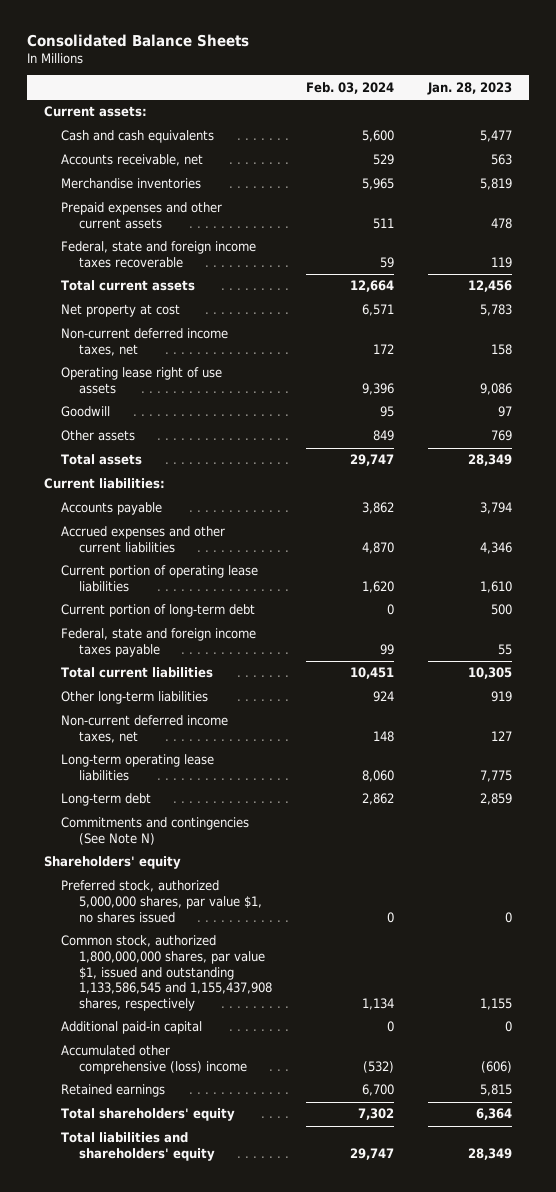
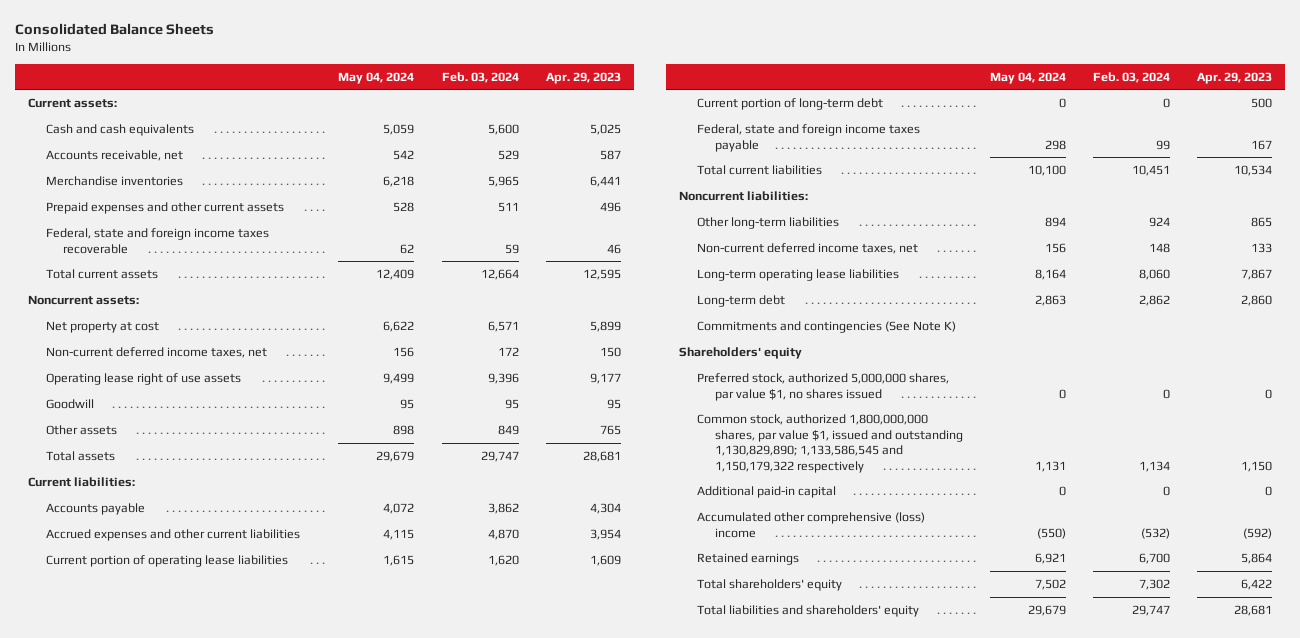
[427,81,513,95] Jan. 28, 2023 -> none
none -> [338,71,415,84] May 04, 2024
none -> [545,71,621,84] Apr. 29, 2023
none -> [28,294,140,305] Noncurrent assets:
none -> [679,190,809,201] Noncurrent liabilities:
[61,817,250,846] Commitments and contingencies (See Note N) -> [696,320,956,333] Commitments and contingencies (See Note K)
[61,935,273,1011] Common stock, authorized 1,800,000,000 shares, par value $1, issued and outstanding 1,133,586,545 and 1,155,437,908 shares, respectively -> [696,413,963,473] Common stock, authorized 1,800,000,000 shares, par value $1, issued and outstanding 1,130,829,890; 1,133,586,545 and 1,150,179,322 respectively

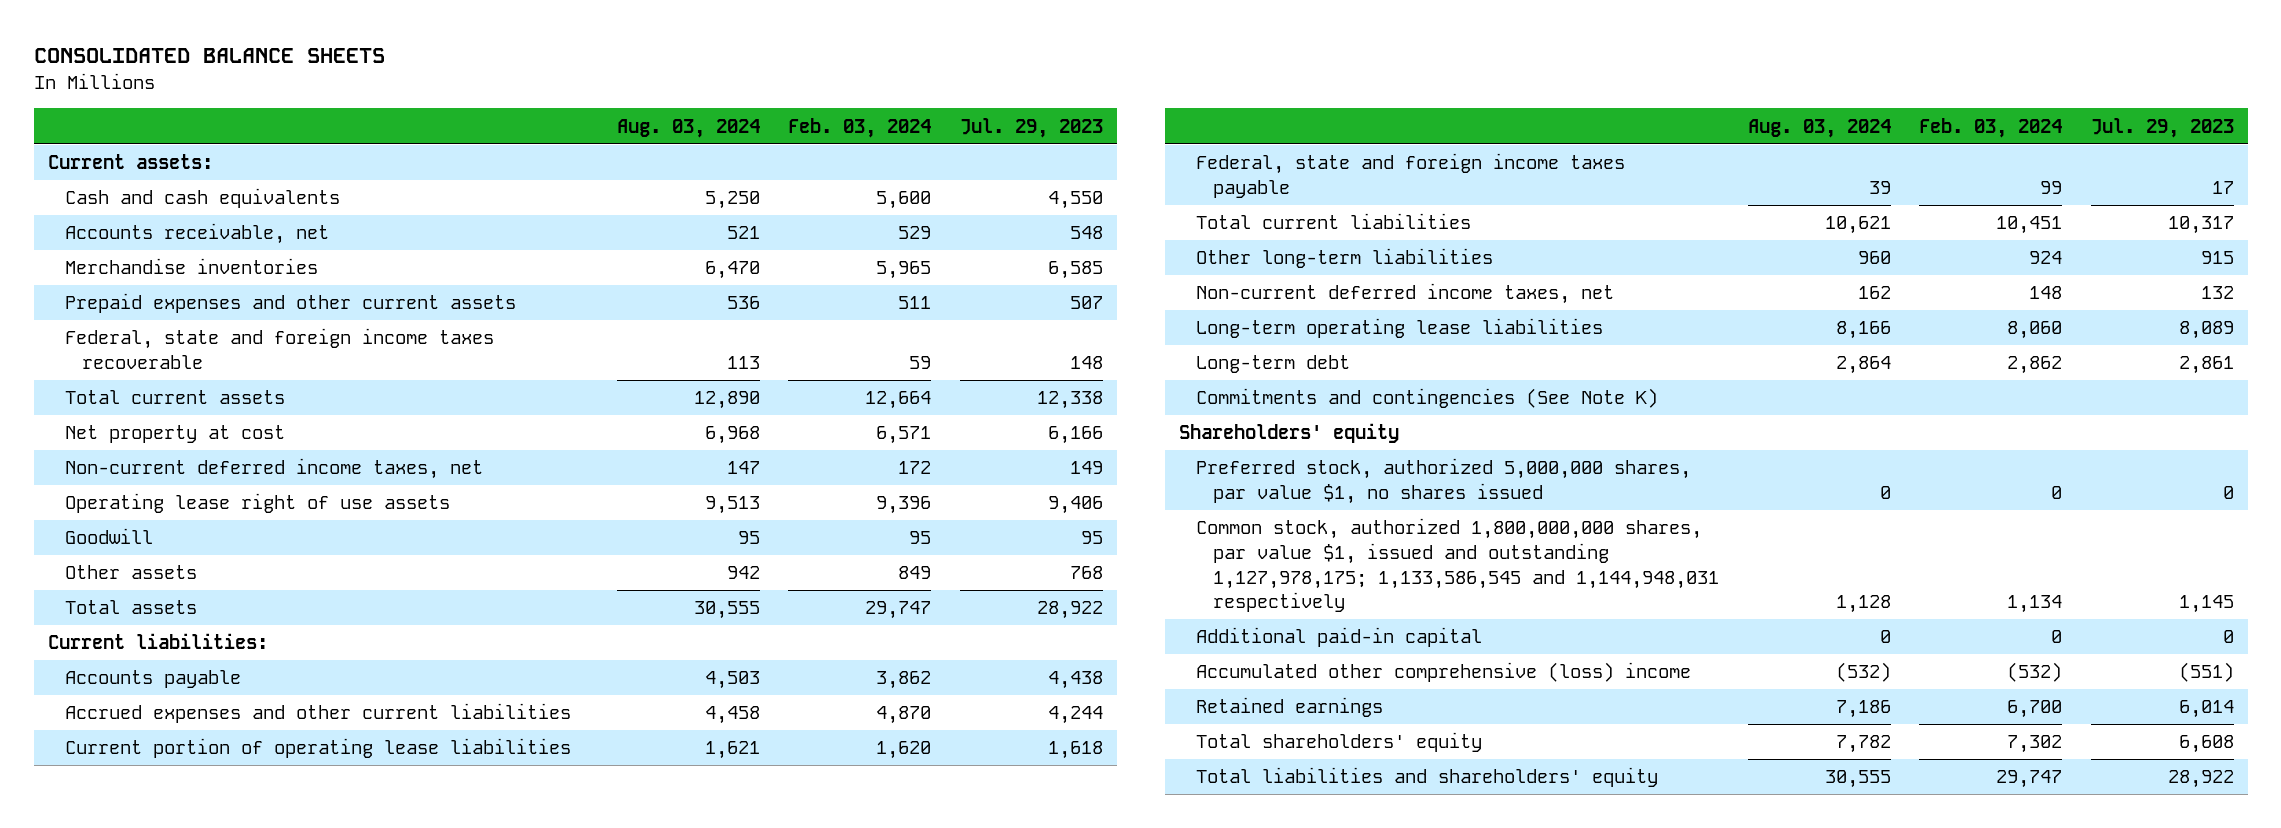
[14,23,214,36] Consolidated Balance Sheets -> [33,48,385,64] CONSOLIDATED BALANCE SHEETS
[338,71,415,84] May 04, 2024 -> none
[545,71,621,84] Apr. 29, 2023 -> none
none -> [616,118,760,138] Aug. 03, 2024
none -> [959,117,1103,138] Jul. 29, 2023
[28,294,140,305] Noncurrent assets: -> none
[696,97,883,110] Current portion of long-term debt -> none
[679,190,809,201] Noncurrent liabilities: -> none
[696,413,963,473] Common stock, authorized 1,800,000,000 shares, par value $1, issued and outstanding 1,130,829,890; 1,133,586,545 and 1,150,179,322 respectively -> [1196,518,1720,613] Common stock, authorized 1,800,000,000 shares, par value $1, issued and outstanding 1,127,978,175; 1,133,586,545 and 1,144,948,031 respectively

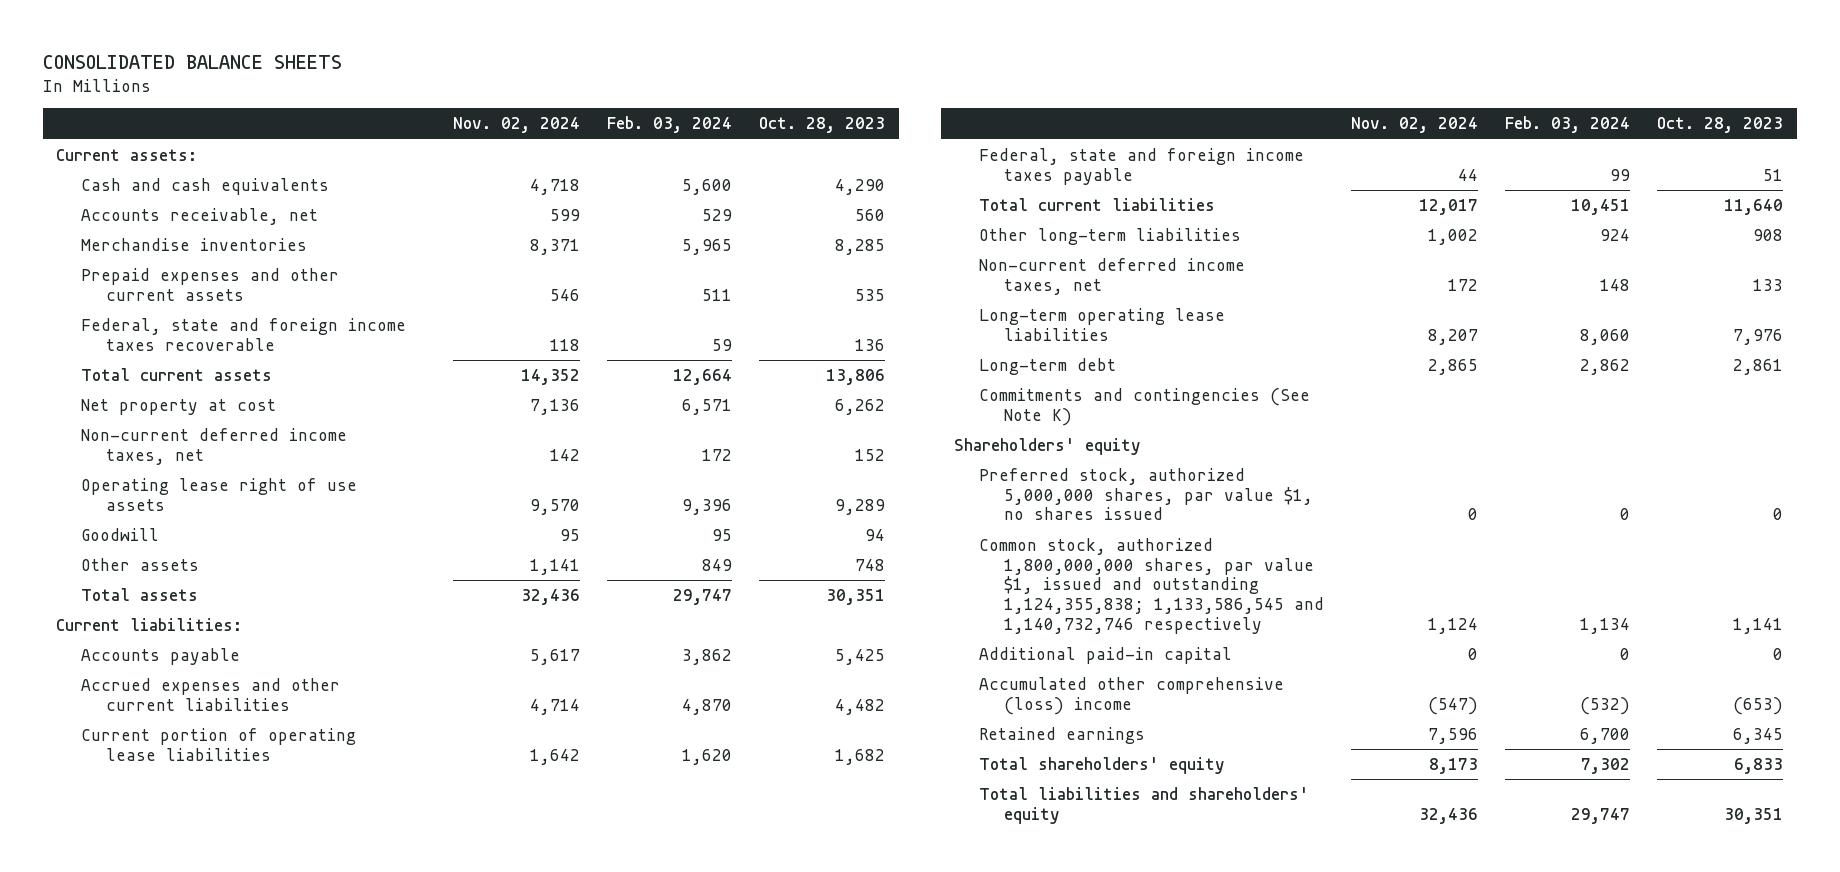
[616,118,760,138] Aug. 03, 2024 -> none
[959,117,1103,138] Jul. 29, 2023 -> none
none -> [453,117,581,134] Nov. 02, 2024
none -> [759,117,886,134] Oct. 28, 2023
[1196,518,1720,613] Common stock, authorized 1,800,000,000 shares, par value $1, issued and outstanding 1,127,978,175; 1,133,586,545 and 1,144,948,031 respectively -> [979,537,1324,634] Common stock, authorized 1,800,000,000 shares, par value $1, issued and outstanding 1,124,355,838; 1,133,586,545 and 1,140,732,746 respectively

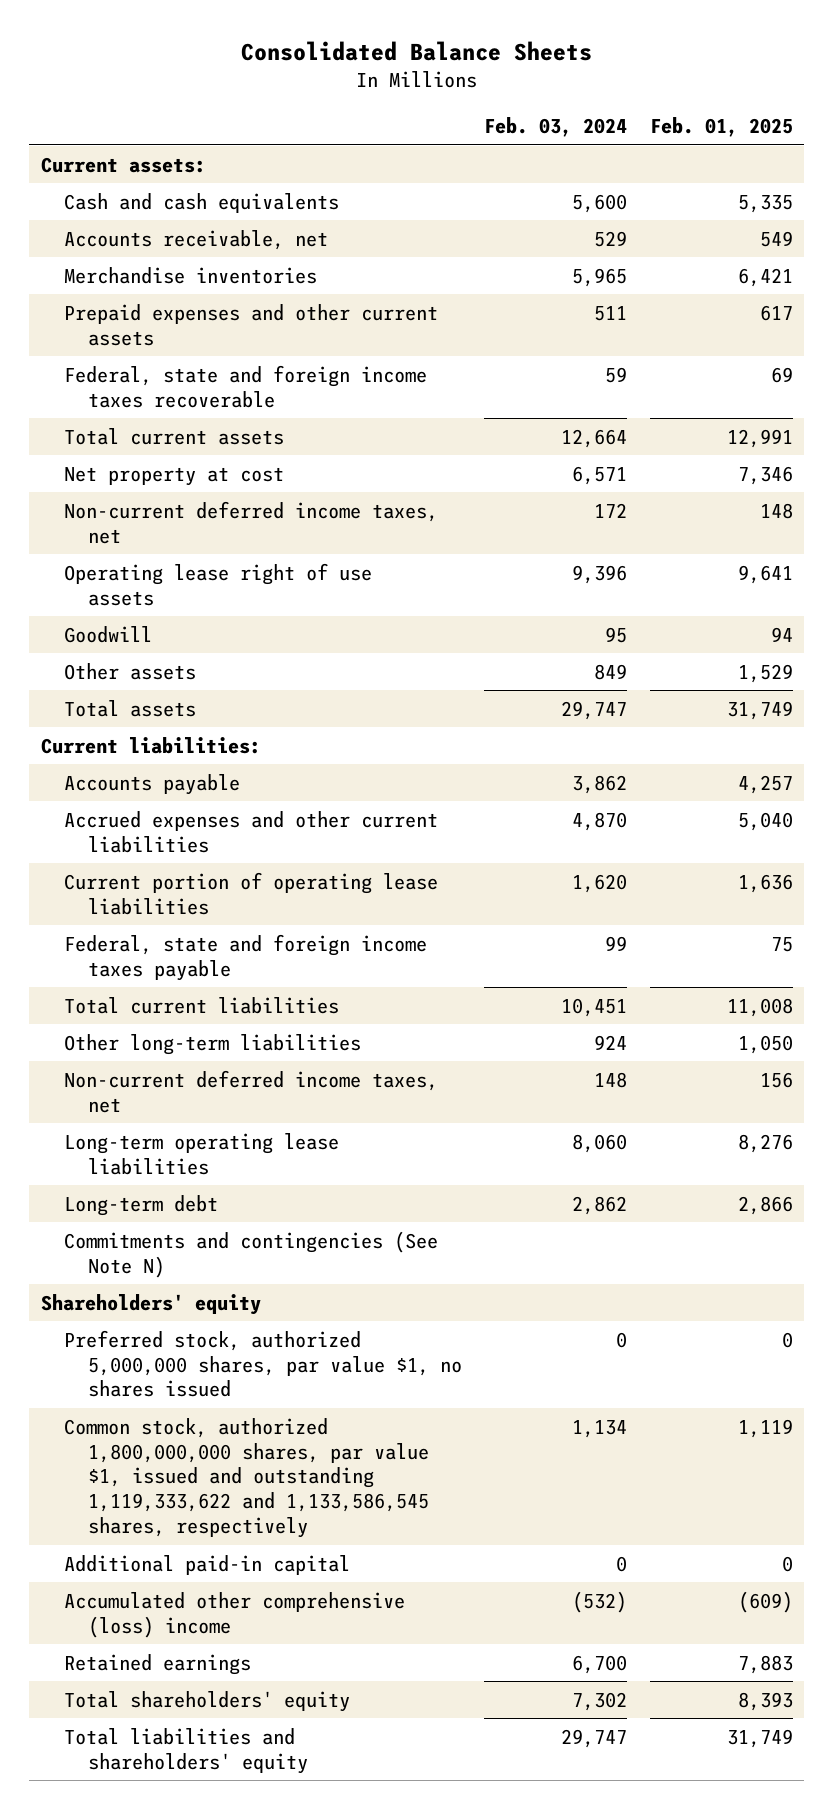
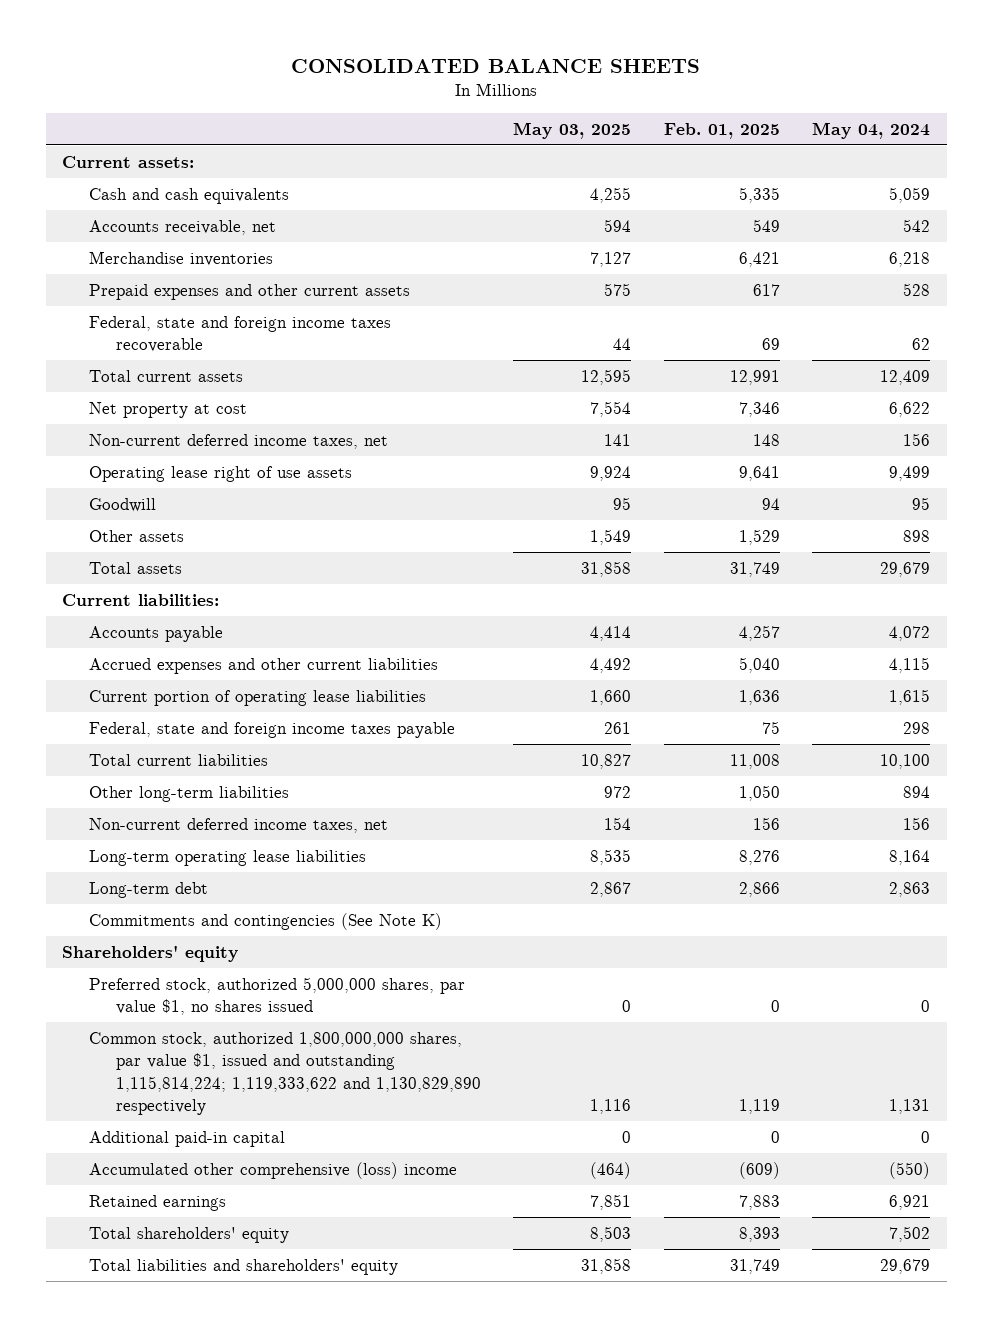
[240,41,592,62] Consolidated Balance Sheets -> [291,58,701,73] CONSOLIDATED BALANCE SHEETS
[484,116,628,137] Feb. 03, 2024 -> none
none -> [513,121,632,139] May 03, 2025
none -> [812,121,931,139] May 04, 2024
[64,1230,439,1278] Commitments and contingencies (See Note N) -> [88,912,442,930] Commitments and contingencies (See Note K)
[64,1417,430,1539] Common stock, authorized 1,800,000,000 shares, par value $1, issued and outstanding 1,119,333,622 and 1,133,586,545 shares, respectively -> [88,1031,481,1115] Common stock, authorized 1,800,000,000 shares, par value $1, issued and outstanding 1,115,814,224; 1,119,333,622 and 1,130,829,890 respectively

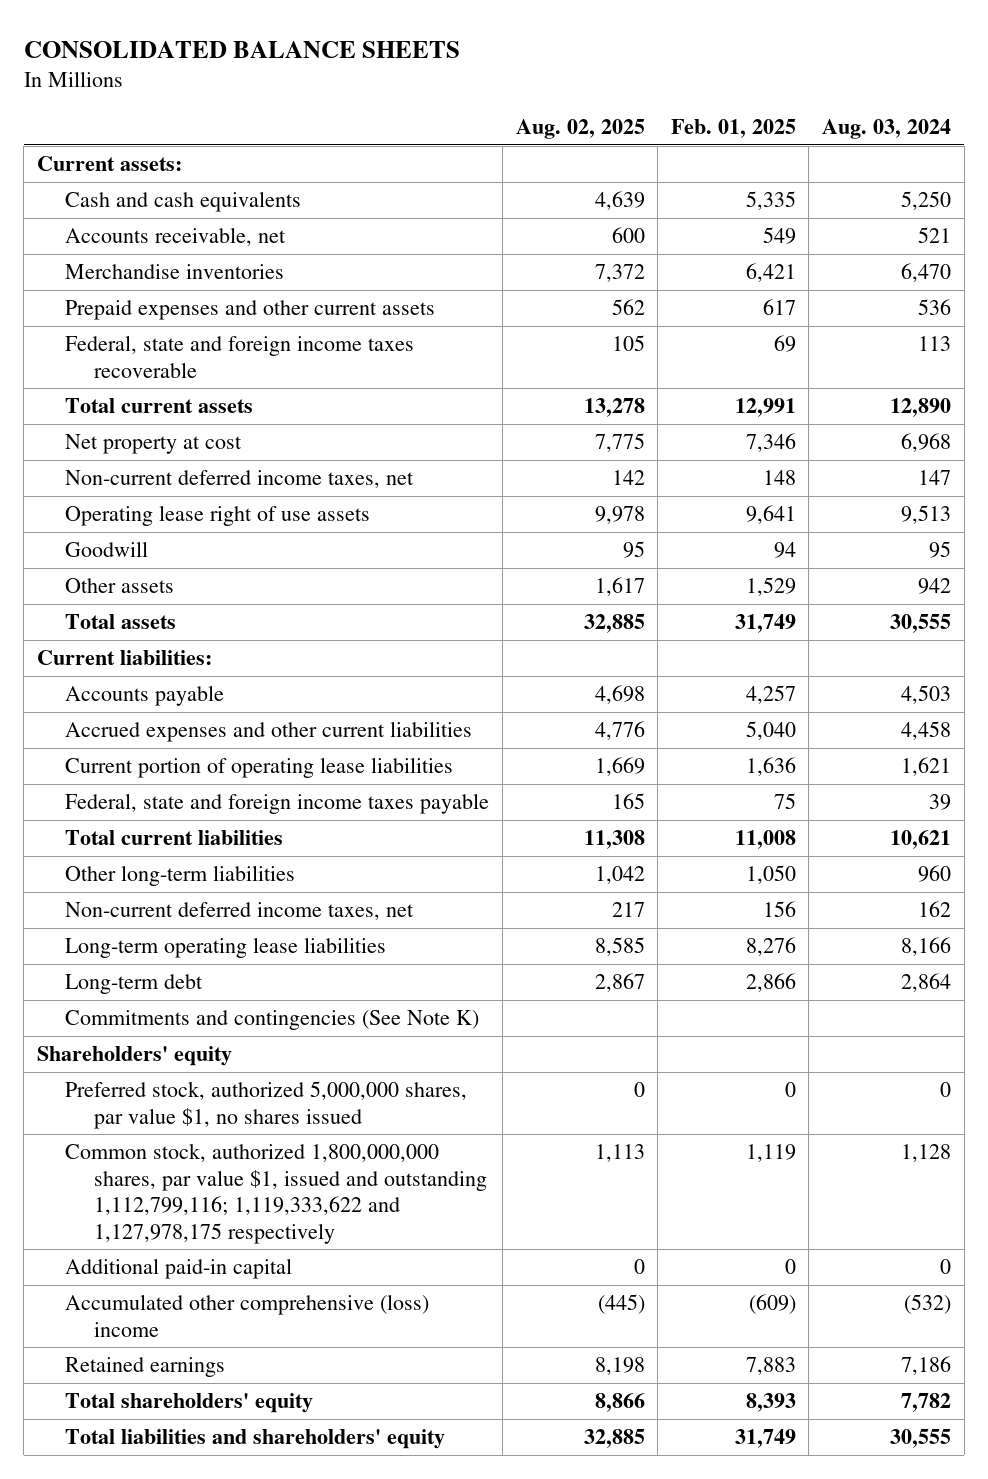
[513,121,632,139] May 03, 2025 -> none
[812,121,931,139] May 04, 2024 -> none
none -> [515,119,645,140] Aug. 02, 2025
none -> [822,119,952,140] Aug. 03, 2024
[88,1031,481,1115] Common stock, authorized 1,800,000,000 shares, par value $1, issued and outstanding 1,115,814,224; 1,119,333,622 and 1,130,829,890 respectively -> [65,1143,487,1244] Common stock, authorized 1,800,000,000 shares, par value $1, issued and outstanding 1,112,799,116; 1,119,333,622 and 1,127,978,175 respectively

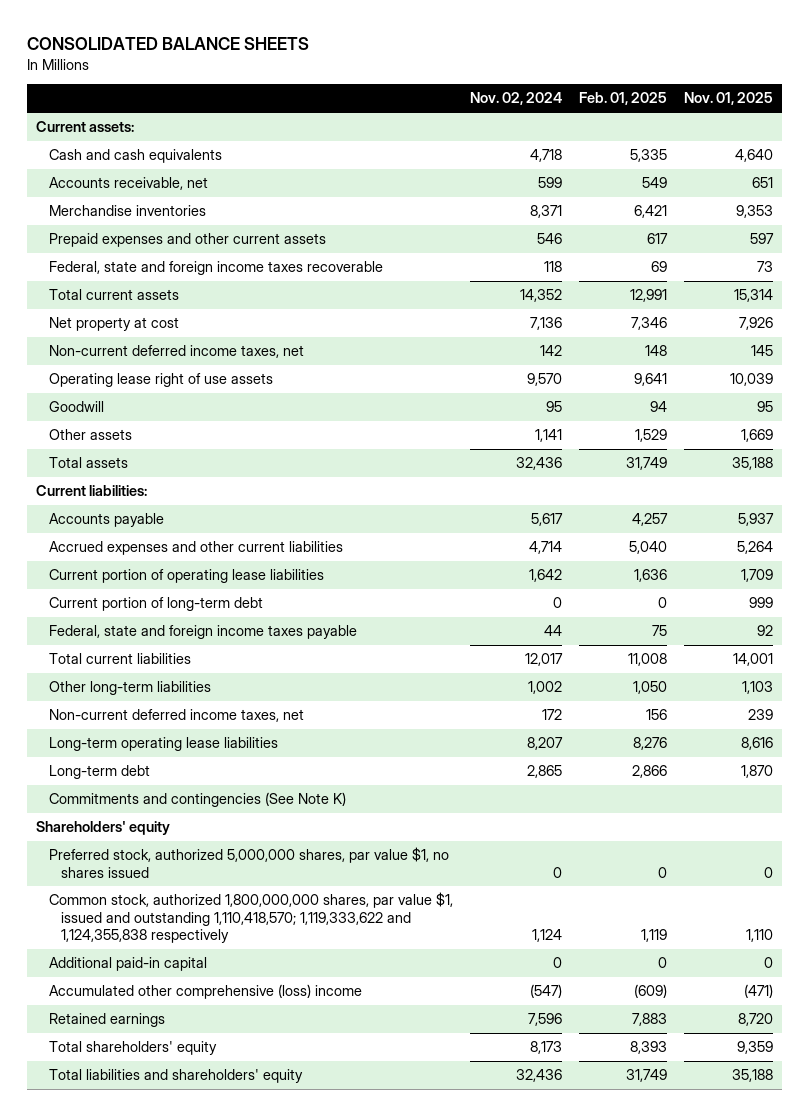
[515,119,645,140] Aug. 02, 2025 -> none
[822,119,952,140] Aug. 03, 2024 -> none
none -> [469,92,562,106] Nov. 02, 2024
none -> [684,92,774,106] Nov. 01, 2025
none -> [48,597,263,612] Current portion of long-term debt
[65,1143,487,1244] Common stock, authorized 1,800,000,000 shares, par value $1, issued and outstanding 1,112,799,116; 1,119,333,622 and 1,127,978,175 respectively -> [48,892,453,944] Common stock, authorized 1,800,000,000 shares, par value $1, issued and outstanding 1,110,418,570; 1,119,333,622 and 1,124,355,838 respectively

